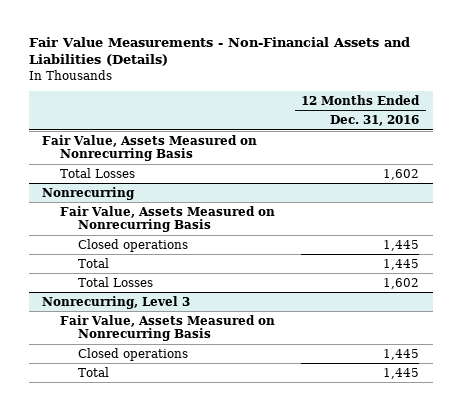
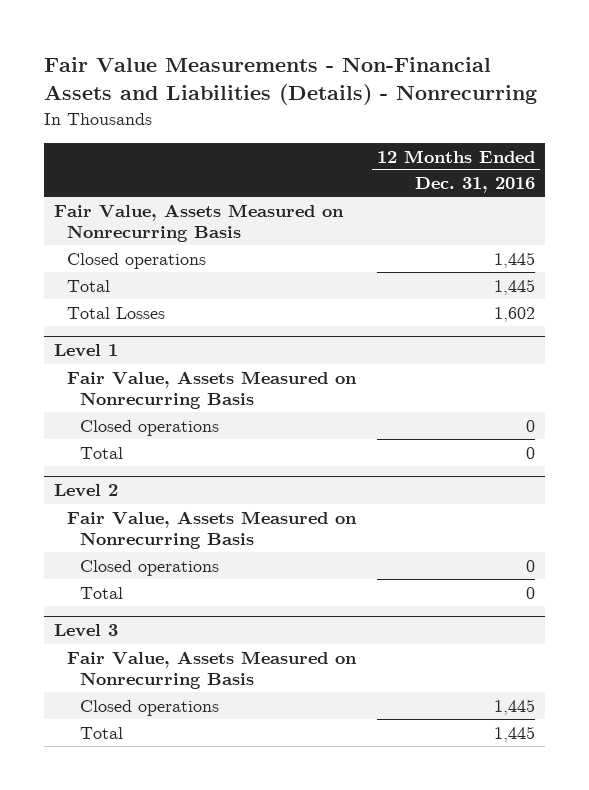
[28,36,410,67] Fair Value Measurements - Non-Financial Assets and Liabilities (Details) -> [43,56,537,106] Fair Value Measurements - Non-Financial Assets and Liabilities (Details) - Nonrecurring
[59,167,135,178] Total Losses -> none
[42,186,136,200] Nonrecurring -> none
[59,205,275,233] Fair Value, Assets Measured on Nonrecurring Basis -> none
[42,295,191,309] Nonrecurring, Level 3 -> none
none -> [53,344,118,358] Level 1
none -> [80,419,220,436] Closed operations
none -> [80,446,124,459] Total
none -> [53,484,118,498] Level 2
none -> [67,510,358,550] Fair Value, Assets Measured on Nonrecurring Basis
none -> [80,559,220,576] Closed operations
none -> [80,586,124,599] Total
none -> [53,624,118,638] Level 3
none -> [67,650,358,690] Fair Value, Assets Measured on Nonrecurring Basis

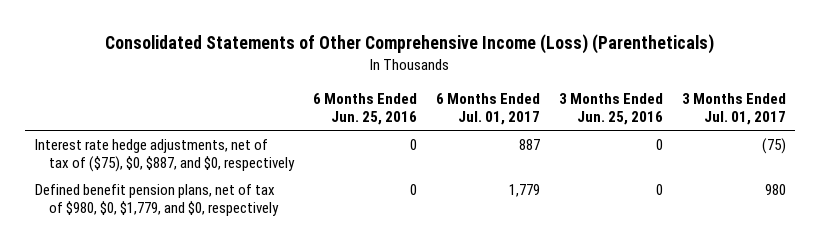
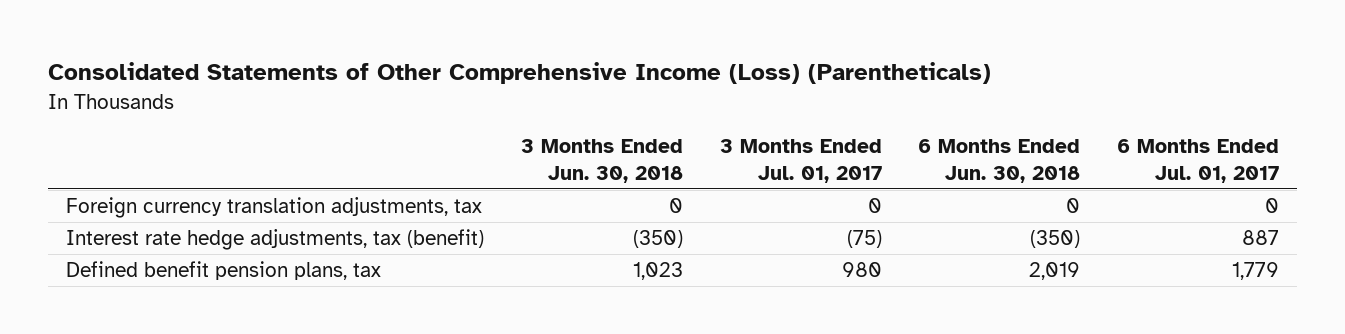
[312,92,417,125] 6 Months Ended Jun. 25, 2016 -> none
[558,92,663,125] 3 Months Ended Jun. 25, 2016 -> none
none -> [521,138,684,183] 3 Months Ended Jun. 30, 2018
none -> [918,138,1081,183] 6 Months Ended Jun. 30, 2018
none -> [66,197,483,219] Foreign currency translation adjustments, tax
[34,139,295,172] Interest rate hedge adjustments, net of tax of ($75), $0, $887, and $0, respectively -> [66,229,485,251] Interest rate hedge adjustments, tax (benefit)
[34,184,279,216] Defined benefit pension plans, net of tax of $980, $0, $1,779, and $0, respectively -> [66,261,382,281] Defined benefit pension plans, tax

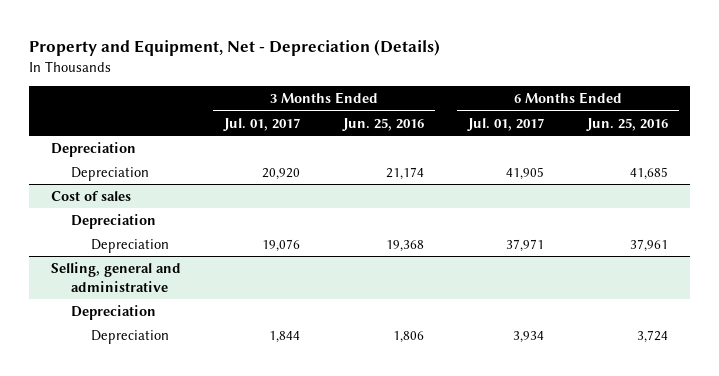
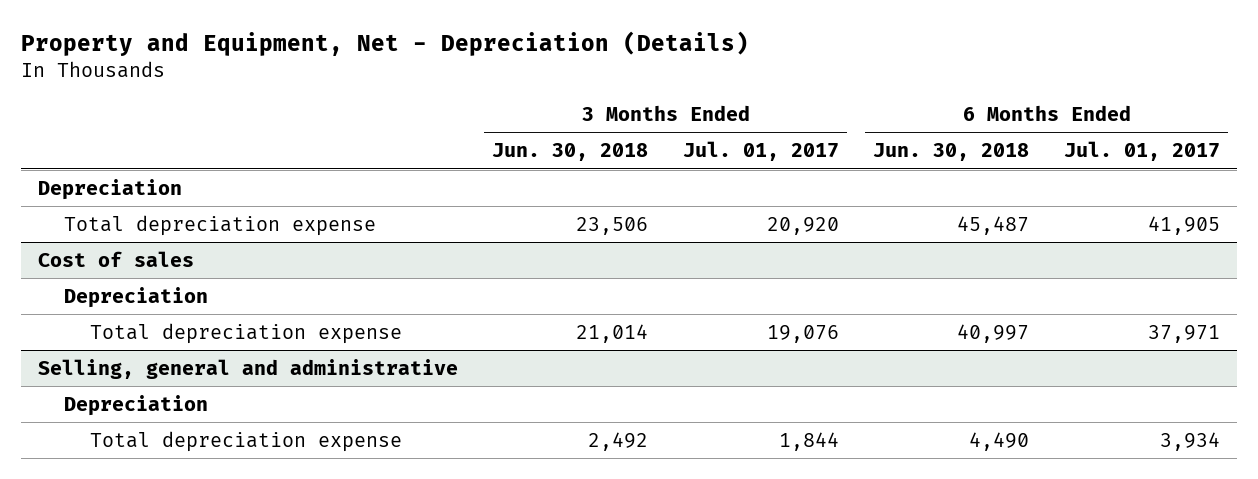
[342,117,425,131] Jun. 25, 2016 -> none
[585,117,668,131] Jun. 25, 2016 -> none
none -> [492,143,649,162] Jun. 30, 2018
none -> [873,143,1030,162] Jun. 30, 2018
[70,166,149,181] Depreciation -> [64,214,377,236] Total depreciation expense
[90,238,169,253] Depreciation -> [90,322,403,344] Total depreciation expense
[90,329,169,344] Depreciation -> [90,430,403,452] Total depreciation expense

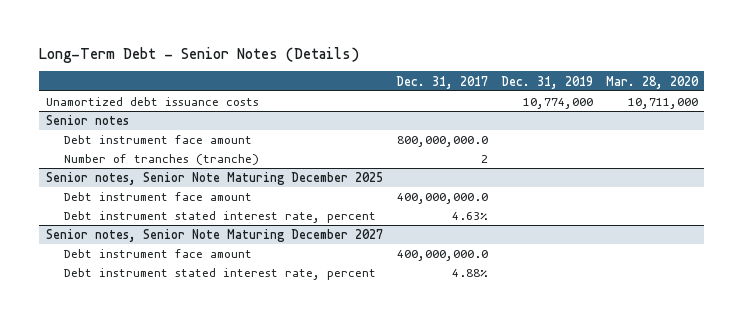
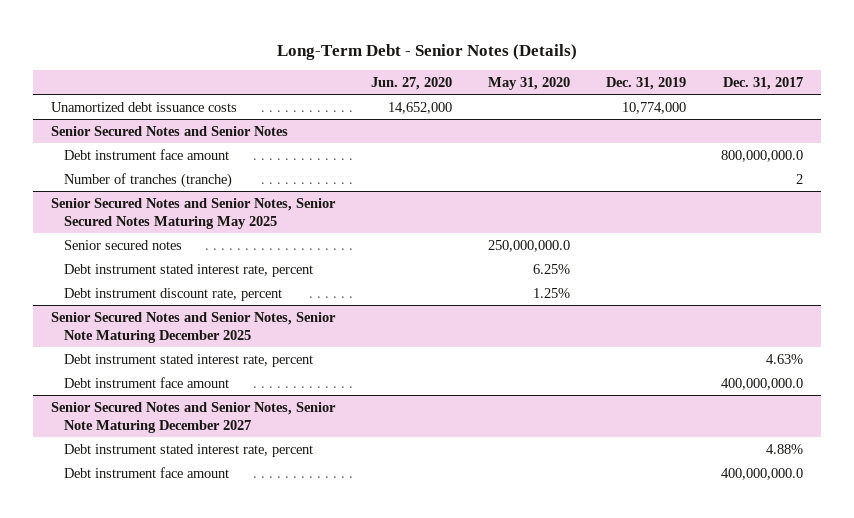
[605,75,699,89] Mar. 28, 2020 -> none
none -> [370,76,452,90] Jun. 27, 2020
none -> [487,76,570,90] May 31, 2020
[45,115,129,126] Senior notes -> [50,125,288,136] Senior Secured Notes and Senior Notes
[64,192,253,202] Debt instrument face amount -> none
none -> [50,197,336,229] Senior Secured Notes and Senior Notes, Senior Secured Notes Maturing May 2025
none -> [63,239,182,250] Senior secured notes
none -> [63,263,313,277] Debt instrument stated interest rate, percent
none -> [63,287,282,301] Debt instrument discount rate, percent
[45,172,383,186] Senior notes, Senior Note Maturing December 2025 -> [50,311,336,343] Senior Secured Notes and Senior Notes, Senior Note Maturing December 2025
[45,229,383,243] Senior notes, Senior Note Maturing December 2027 -> none
none -> [50,401,336,433] Senior Secured Notes and Senior Notes, Senior Note Maturing December 2027
none -> [63,466,229,478] Debt instrument face amount

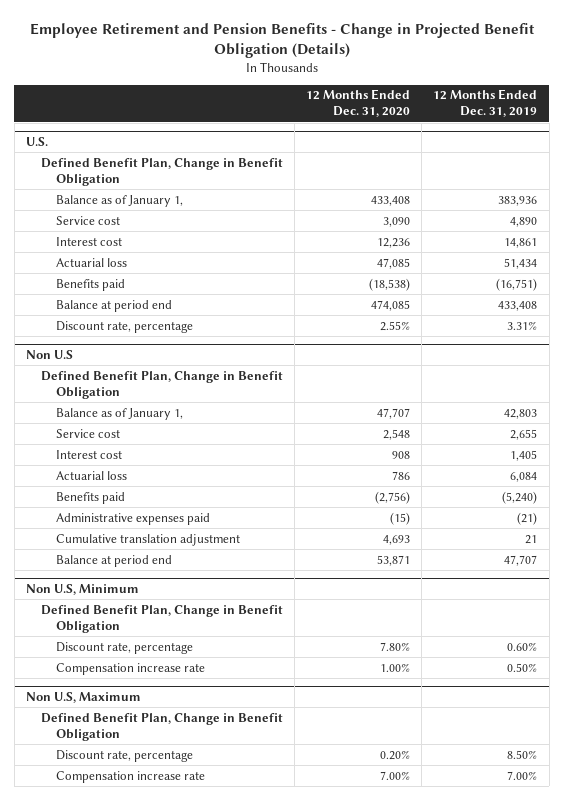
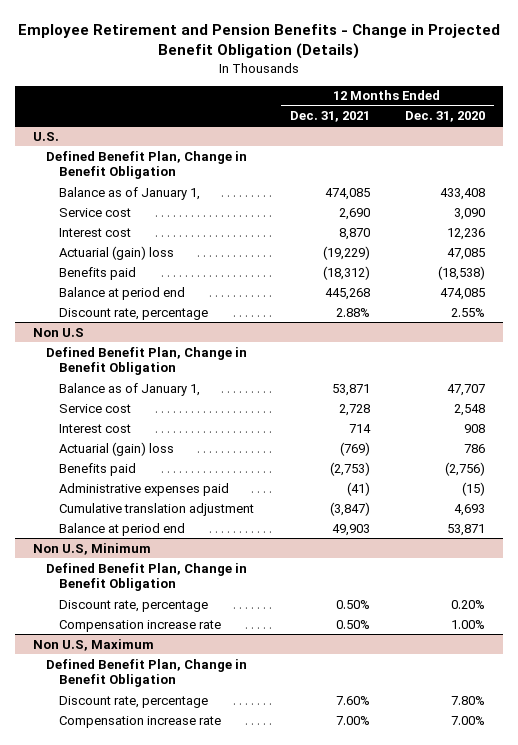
[433,89,538,118] 12 Months Ended Dec. 31, 2019 -> none
none -> [289,110,370,122] Dec. 31, 2021
[55,257,127,267] Actuarial loss -> [58,245,174,260] Actuarial (gain) loss
[55,470,127,480] Actuarial loss -> [58,441,174,456] Actuarial (gain) loss
[380,641,411,651] 7.80% -> [451,599,486,609] 0.20%
[380,749,411,760] 0.20% -> [451,695,486,705] 7.80%

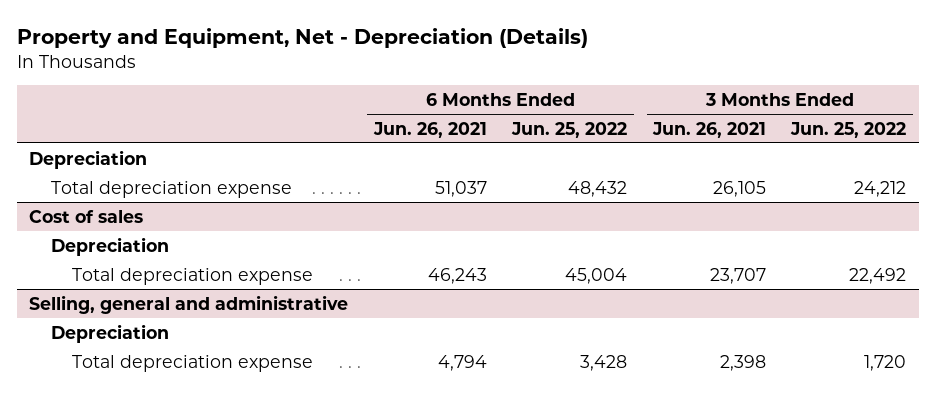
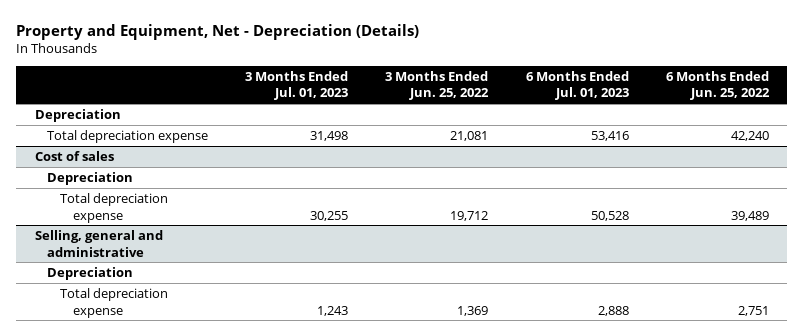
[372,121,487,138] Jun. 26, 2021 -> none
[651,121,766,138] Jun. 26, 2021 -> none
none -> [245,70,349,101] 3 Months Ended Jul. 01, 2023
none -> [525,70,629,101] 6 Months Ended Jul. 01, 2023
[568,180,628,197] 48,432 -> [730,130,769,141] 42,240
[854,180,907,197] 24,212 -> [450,130,489,141] 21,081
[565,267,628,284] 45,004 -> [730,210,769,221] 39,489
[849,267,907,284] 22,492 -> [450,210,489,221] 19,712
[580,354,628,371] 3,428 -> [737,305,769,316] 2,751
[864,354,907,371] 1,720 -> [457,305,489,316] 1,369

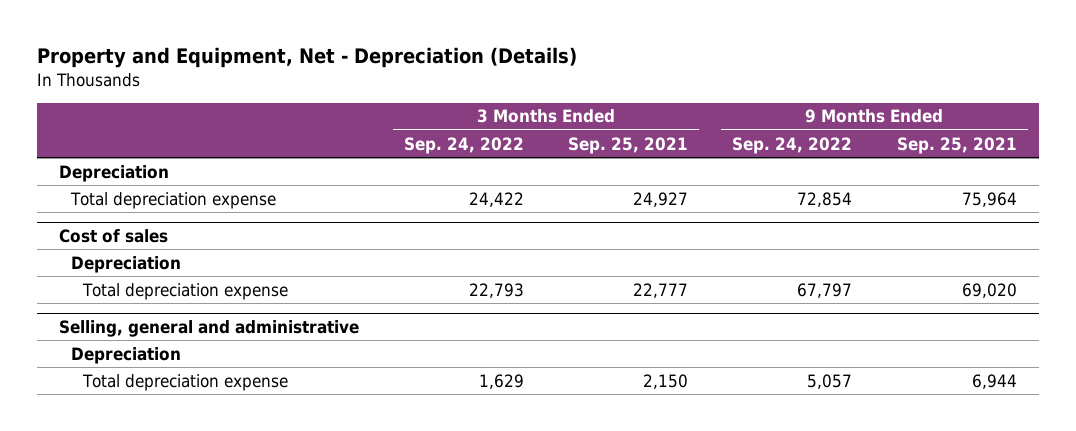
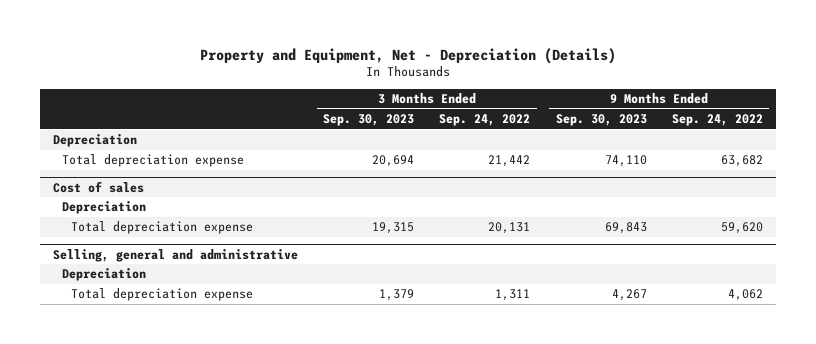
[567,136,688,154] Sep. 25, 2021 -> none
[896,136,1017,154] Sep. 25, 2021 -> none
none -> [323,114,415,127] Sep. 30, 2023
none -> [555,114,647,127] Sep. 30, 2023
[468,191,524,207] 24,422 -> [488,155,531,168] 21,442
[797,191,853,207] 72,854 -> [720,155,763,168] 63,682
[468,282,524,298] 22,793 -> [488,222,531,235] 20,131
[797,282,853,298] 67,797 -> [720,222,763,235] 59,620
[478,373,524,389] 1,629 -> [495,289,531,302] 1,311
[807,373,853,389] 5,057 -> [727,289,763,302] 4,062

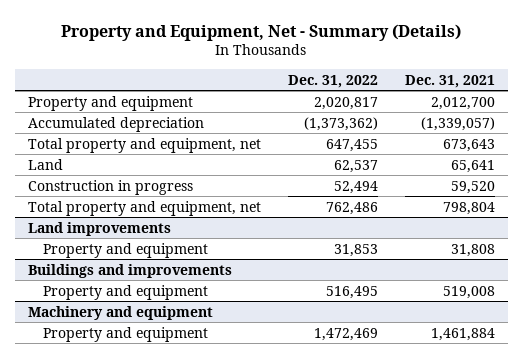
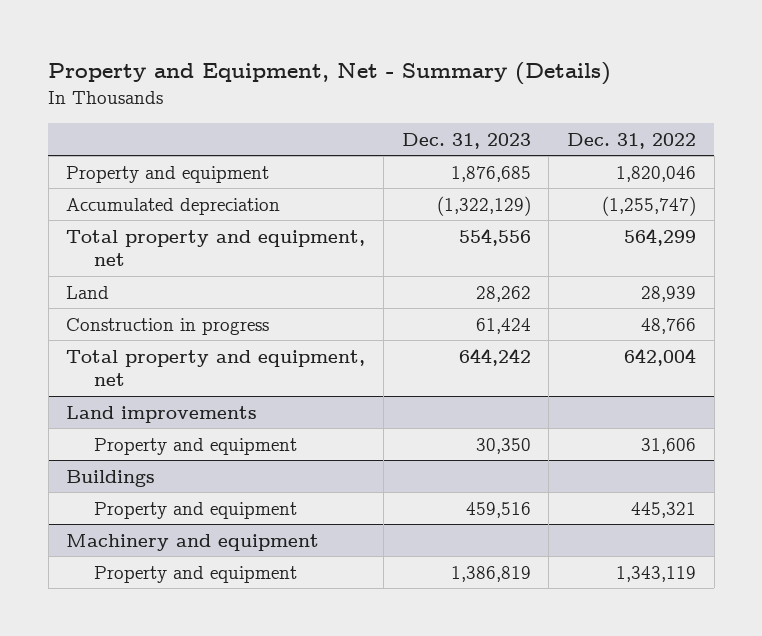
[404,74,495,88] Dec. 31, 2021 -> none
none -> [401,132,531,149] Dec. 31, 2023
[313,96,378,110] 2,020,817 -> [616,165,697,182] 1,820,046
[303,116,378,131] (1,373,362) -> [602,195,697,216] (1,255,747)
[325,138,378,152] 647,455 -> [624,227,697,246] 564,299
[333,159,378,173] 62,537 -> [641,285,697,302] 28,939
[333,180,378,194] 52,494 -> [641,317,697,334] 48,766
[325,201,378,215] 762,486 -> [624,347,697,366] 642,004
[333,243,378,257] 31,853 -> [641,437,697,454] 31,606
[28,263,233,278] Buildings and improvements -> [66,469,156,487] Buildings
[325,285,378,299] 516,495 -> [631,501,697,518] 445,321
[313,327,378,341] 1,472,469 -> [616,565,697,582] 1,343,119

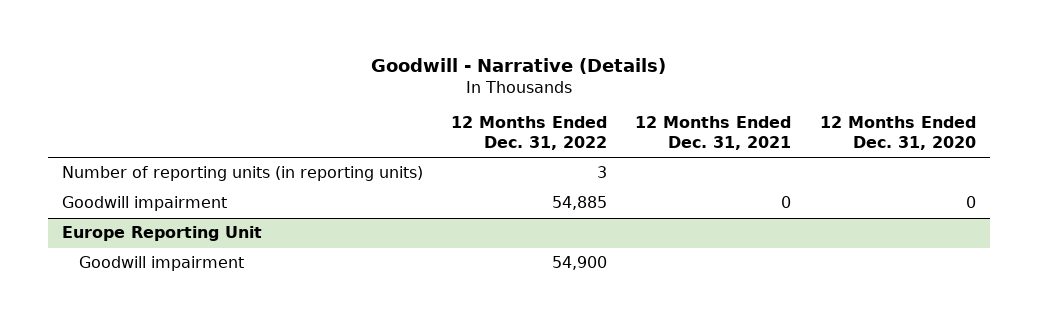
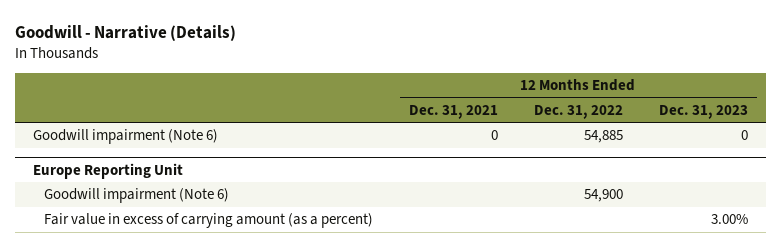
[819,116,976,151] 12 Months Ended Dec. 31, 2020 -> none
none -> [658,104,748,119] Dec. 31, 2023
[61,166,423,182] Number of reporting units (in reporting units) -> none
[61,196,227,212] Goodwill impairment -> [32,129,218,145] Goodwill impairment (Note 6)
[78,256,244,272] Goodwill impairment -> [43,188,229,204] Goodwill impairment (Note 6)
none -> [43,213,373,229] Fair value in excess of carrying amount (as a percent)

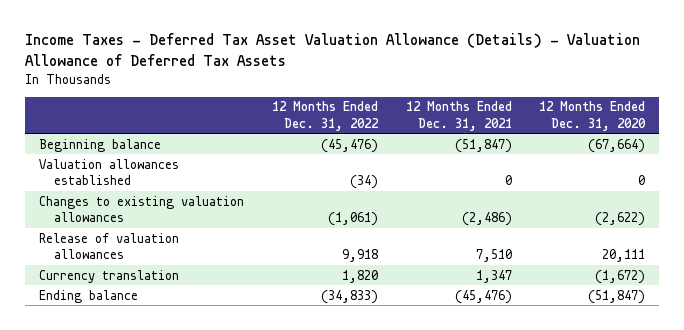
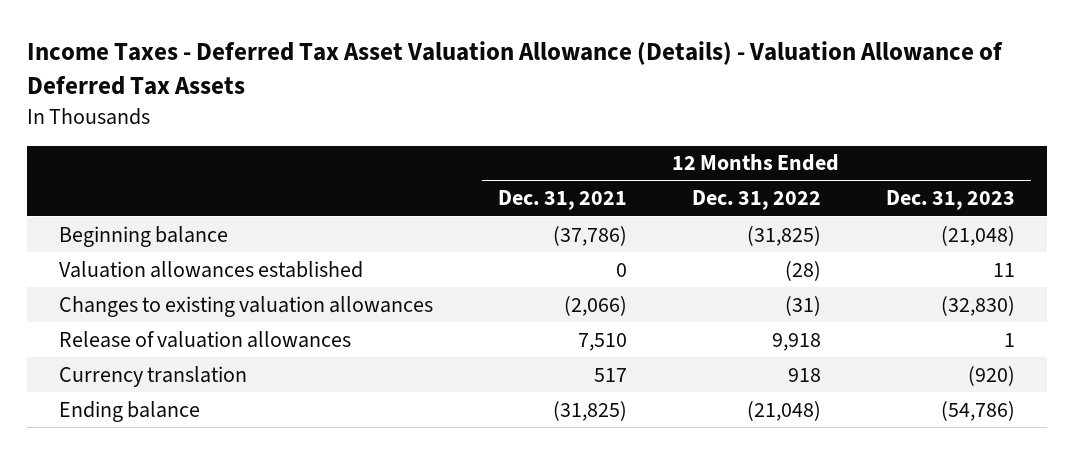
[539,101,647,131] 12 Months Ended Dec. 31, 2020 -> none
none -> [885,190,1015,211] Dec. 31, 2023
[320,138,378,153] (45,476) -> [746,225,821,246] (31,825)
[454,138,512,153] (51,847) -> [552,225,627,246] (37,786)
[349,175,378,190] (34) -> [784,260,821,281] (28)
[327,212,378,227] (1,061) -> [784,295,821,316] (31)
[461,212,512,227] (2,486) -> [563,295,627,316] (2,066)
[341,269,378,283] 1,820 -> [787,367,821,382] 918
[475,269,512,283] 1,347 -> [593,367,627,382] 517
[320,289,378,304] (34,833) -> [746,400,821,421] (21,048)
[454,289,512,304] (45,476) -> [552,400,627,421] (31,825)

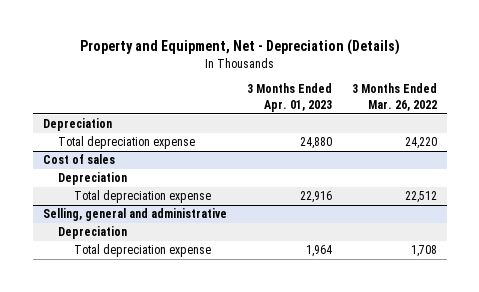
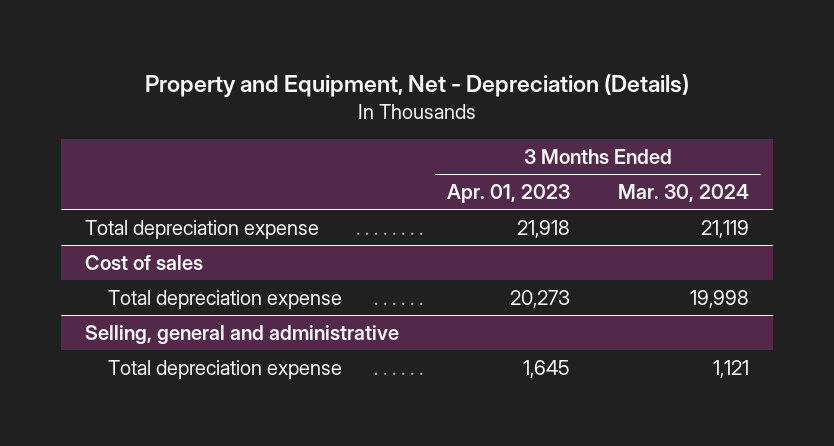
[351,83,437,111] 3 Months Ended Mar. 26, 2022 -> none
none -> [618,183,750,202] Mar. 30, 2024
[42,118,112,132] Depreciation -> none
[299,137,332,150] 24,880 -> [516,219,570,238] 21,918
[58,172,128,186] Depreciation -> none
[299,191,332,204] 22,916 -> [509,289,570,308] 20,273
[58,226,128,240] Depreciation -> none
[305,245,332,258] 1,964 -> [522,359,570,378] 1,645

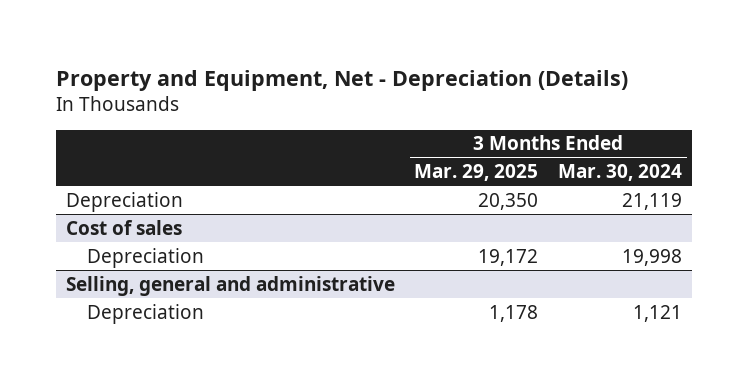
[446,183,570,203] Apr. 01, 2023 -> none
none -> [414,164,539,182] Mar. 29, 2025
[84,219,319,239] Total depreciation expense -> [66,191,184,212] Depreciation
[107,289,342,309] Total depreciation expense -> [87,247,205,268] Depreciation
[107,359,342,379] Total depreciation expense -> [87,303,205,324] Depreciation

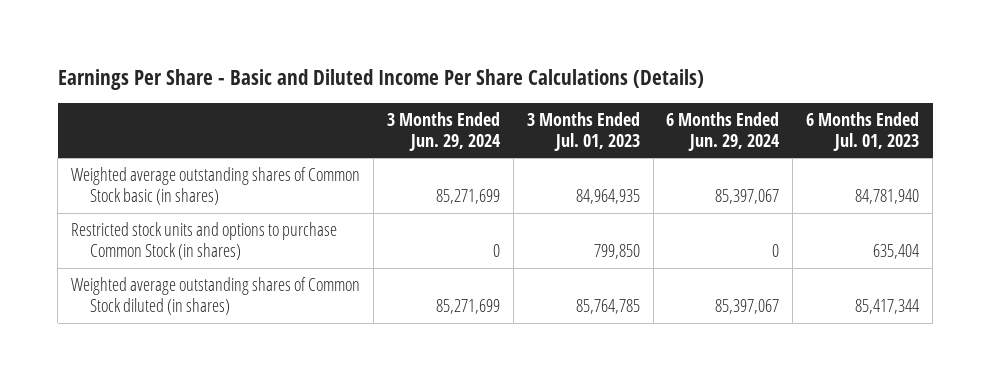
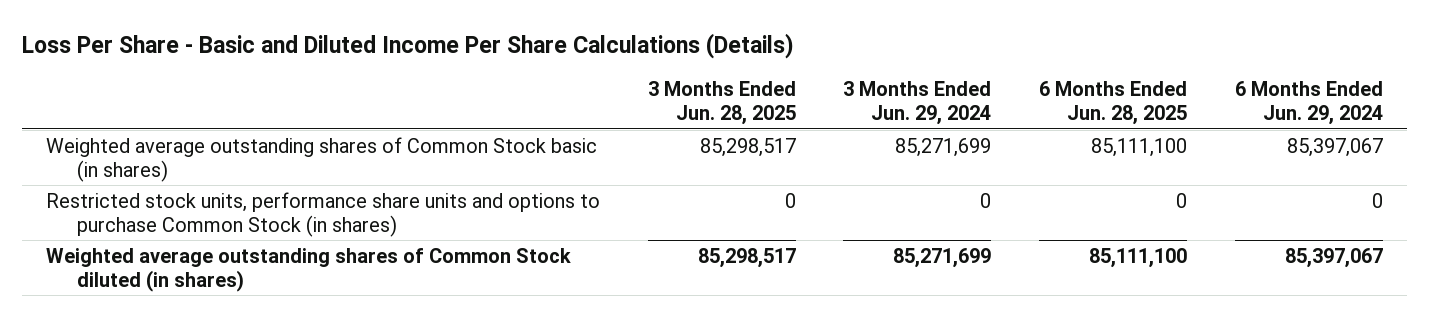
[57,68,704,90] Earnings Per Share - Basic and Diluted Income Per Share Calculations (Details) -> [21,33,794,60] Loss Per Share - Basic and Diluted Income Per Share Calculations (Details)
[526,111,640,151] 3 Months Ended Jul. 01, 2023 -> none
[806,111,920,151] 6 Months Ended Jul. 01, 2023 -> none
none -> [647,80,796,126] 3 Months Ended Jun. 28, 2025
none -> [1039,80,1188,126] 6 Months Ended Jun. 28, 2025
[70,222,337,261] Restricted stock units and options to purchase Common Stock (in shares) -> [45,191,600,237] Restricted stock units, performance share units and options to purchase Common Stock (in shares)

